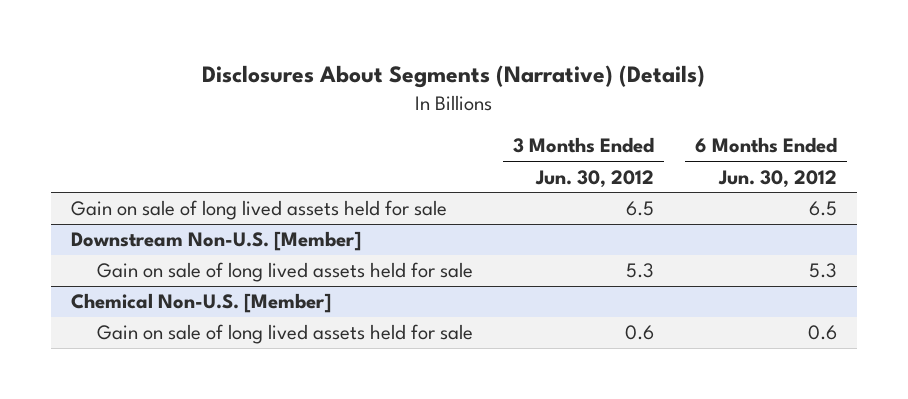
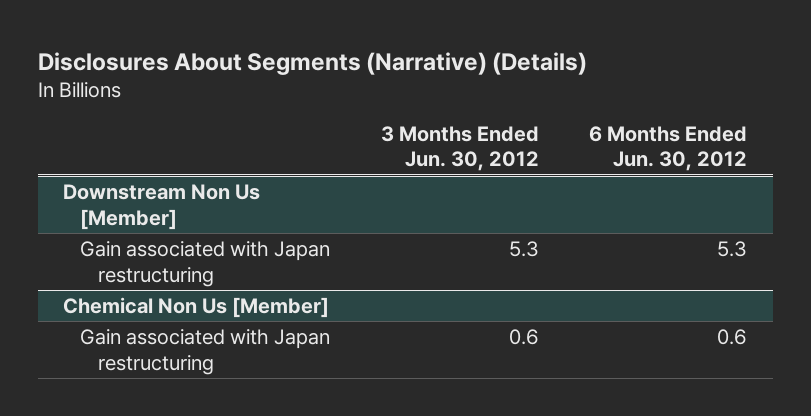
[71,200,448,221] Gain on sale of long lived assets held for sale -> none
[96,324,473,345] Gain on sale of long lived assets held for sale -> none
[71,231,362,252] Downstream Non-U.S. [Member] -> [63,183,261,230] Downstream Non Us [Member]
[96,262,473,283] Gain on sale of long lived assets held for sale -> [80,240,331,287] Gain associated with Japan restructuring
[71,293,332,314] Chemical Non-U.S. [Member] -> [63,296,330,318] Chemical Non Us [Member]
none -> [80,328,331,375] Gain associated with Japan restructuring

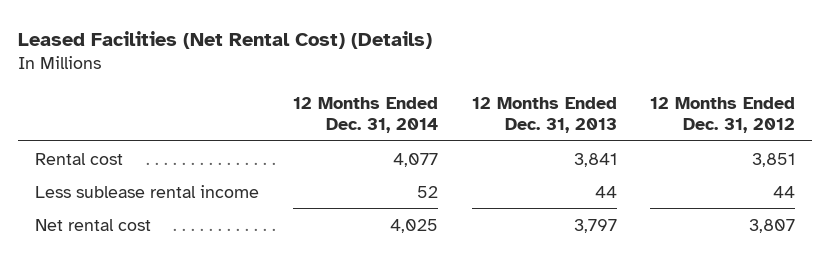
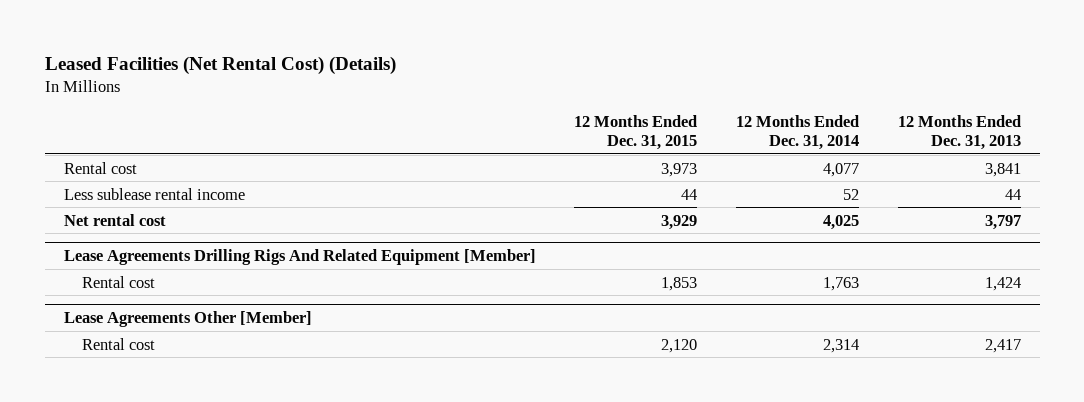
[650,97,796,134] 12 Months Ended Dec. 31, 2012 -> none
none -> [574,115,698,151] 12 Months Ended Dec. 31, 2015
none -> [63,249,536,266] Lease Agreements Drilling Rigs And Related Equipment [Member]
none -> [81,275,155,288] Rental cost
none -> [63,311,312,328] Lease Agreements Other [Member]
none -> [81,337,155,350] Rental cost

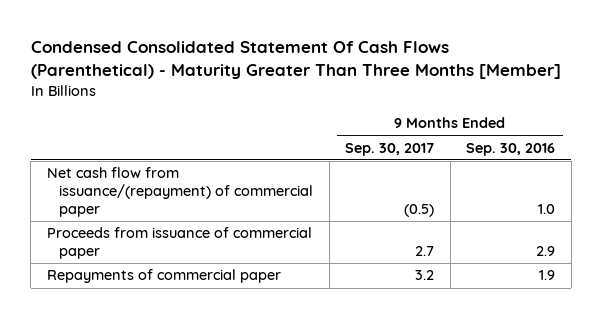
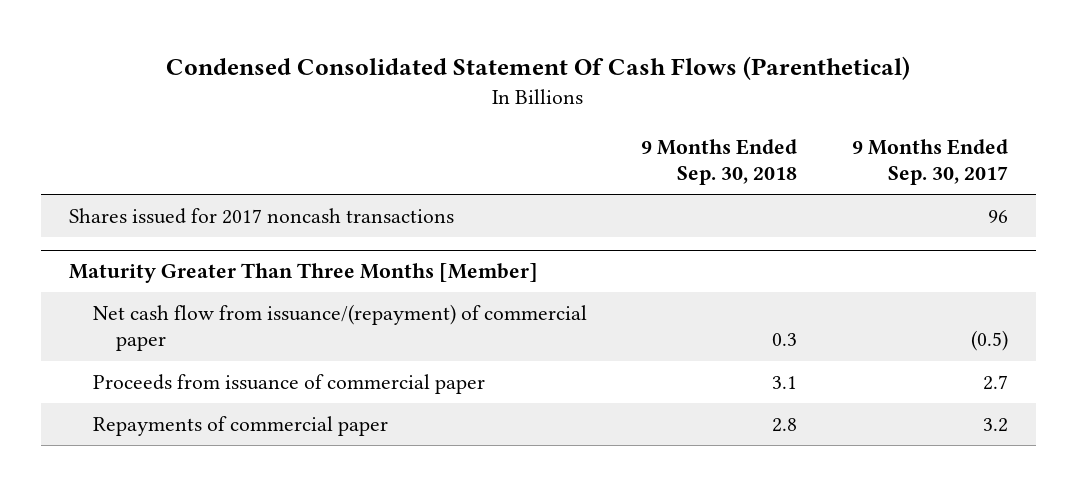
[30,41,561,80] Condensed Consolidated Statement Of Cash Flows (Parenthetical) - Maturity Greater Than Three Months [Member] -> [166,55,911,80] Condensed Consolidated Statement Of Cash Flows (Parenthetical)
[466,142,556,156] Sep. 30, 2016 -> none
none -> [641,138,798,186] 9 Months Ended Sep. 30, 2018
none -> [68,208,454,225] Shares issued for 2017 noncash transactions
none -> [68,263,538,284] Maturity Greater Than Three Months [Member]

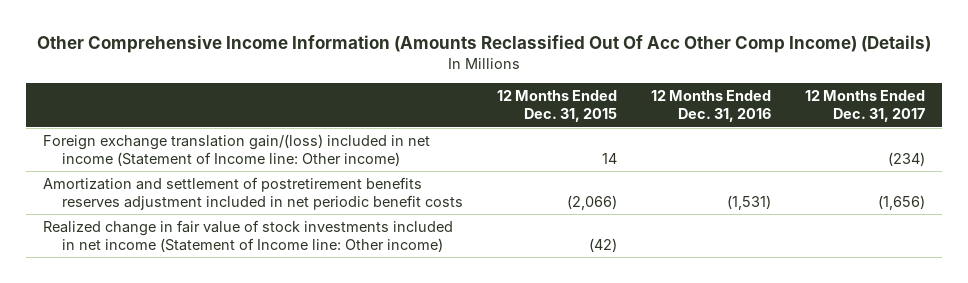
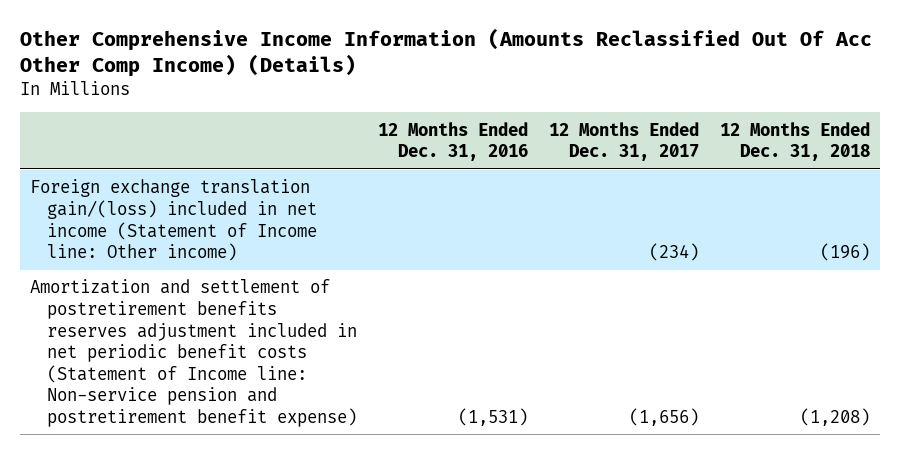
[496,90,617,123] 12 Months Ended Dec. 31, 2015 -> none
none -> [719,121,870,162] 12 Months Ended Dec. 31, 2018
[43,219,454,253] Realized change in fair value of stock investments included in net income (Statement of Income line: Other income) -> none
[43,176,463,211] Amortization and settlement of postretirement benefits reserves adjustment included in net periodic benefit costs -> [30,279,358,427] Amortization and settlement of postretirement benefits reserves adjustment included in net periodic benefit costs (Statement of Income line: Non-service pension and postretirement benefit expense)

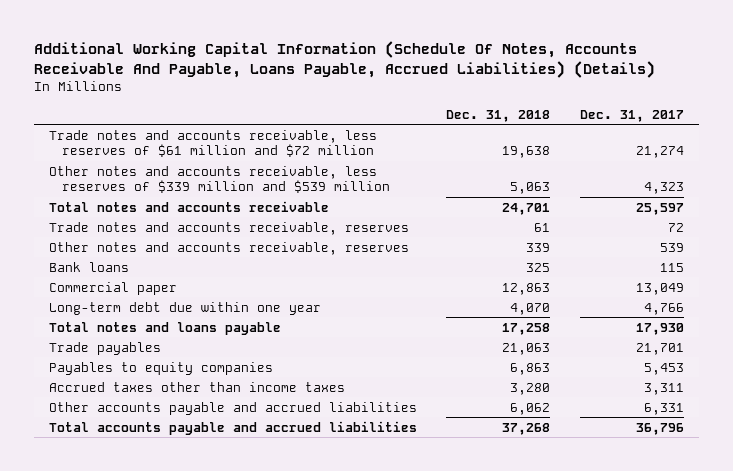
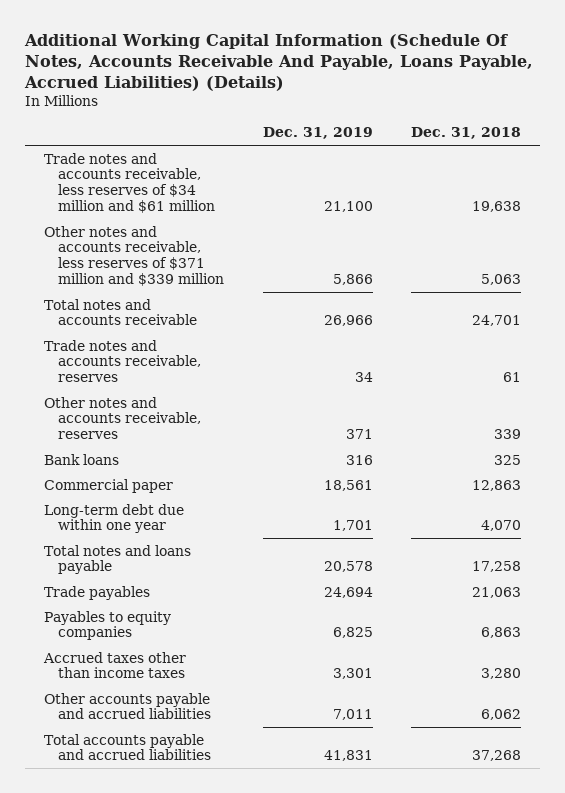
[580,109,685,122] Dec. 31, 2017 -> none
none -> [262,127,373,140] Dec. 31, 2019
[48,129,377,158] Trade notes and accounts receivable, less reserves of $61 million and $72 million -> [44,152,216,214] Trade notes and accounts receivable, less reserves of $34 million and $61 million
[48,165,391,194] Other notes and accounts receivable, less reserves of $339 million and $539 million -> [44,225,225,287] Other notes and accounts receivable, less reserves of $371 million and $339 million

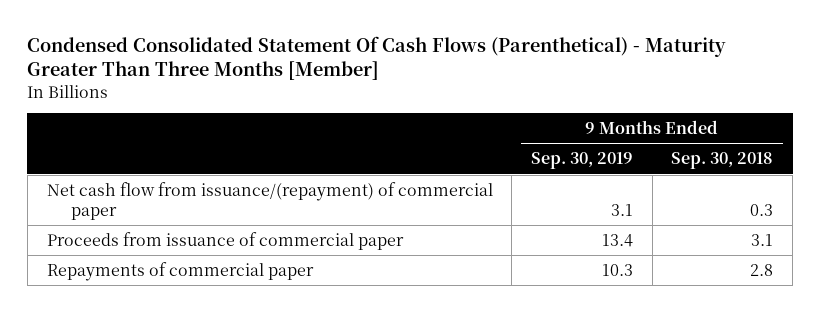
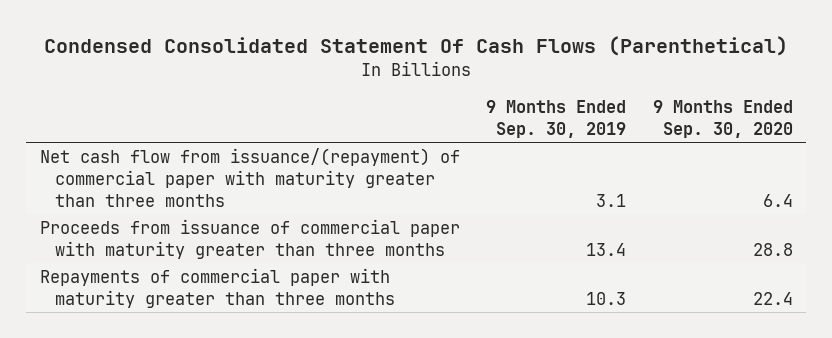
[27,35,727,81] Condensed Consolidated Statement Of Cash Flows (Parenthetical) - Maturity Greater Than Three Months [Member] -> [44,35,789,56] Condensed Consolidated Statement Of Cash Flows (Parenthetical)
[671,152,774,170] Sep. 30, 2018 -> none
none -> [652,99,793,138] 9 Months Ended Sep. 30, 2020
[46,181,493,220] Net cash flow from issuance/(repayment) of commercial paper -> [39,147,460,207] Net cash flow from issuance/(repayment) of commercial paper with maturity greater than three months
[46,231,404,250] Proceeds from issuance of commercial paper -> [39,218,460,259] Proceeds from issuance of commercial paper with maturity greater than three months
[46,261,314,281] Repayments of commercial paper -> [39,267,396,308] Repayments of commercial paper with maturity greater than three months

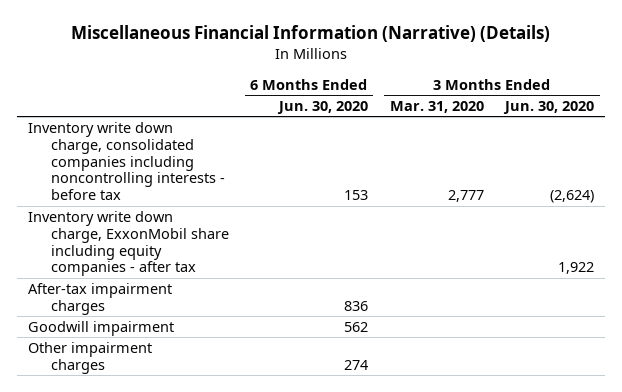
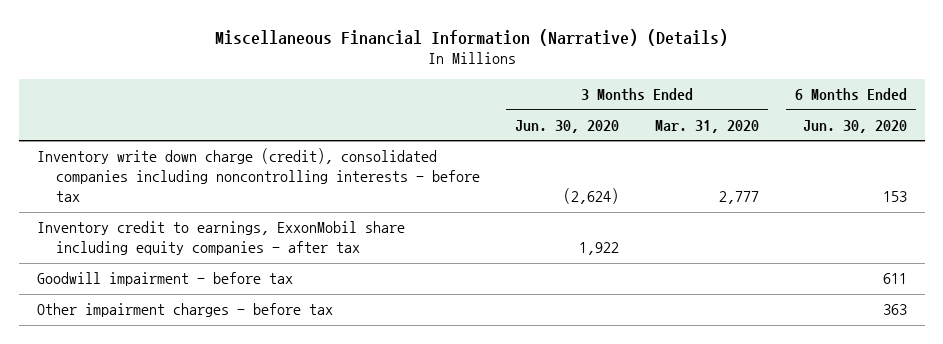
[27,282,172,315] After-tax impairment charges -> none
[27,121,225,201] Inventory write down charge, consolidated companies including noncontrolling interests - before tax -> [36,148,480,203] Inventory write down charge (credit), consolidated companies including noncontrolling interests - before tax
[27,210,229,277] Inventory write down charge, ExxonMobil share including equity companies - after tax -> [36,221,405,256] Inventory credit to earnings, ExxonMobil share including equity companies - after tax
[27,320,174,336] Goodwill impairment -> [36,272,293,287] Goodwill impairment - before tax
[343,321,368,332] 562 -> [882,273,907,285] 611
[27,341,152,374] Other impairment charges -> [36,303,333,318] Other impairment charges - before tax
[343,359,368,370] 274 -> [882,304,907,316] 363

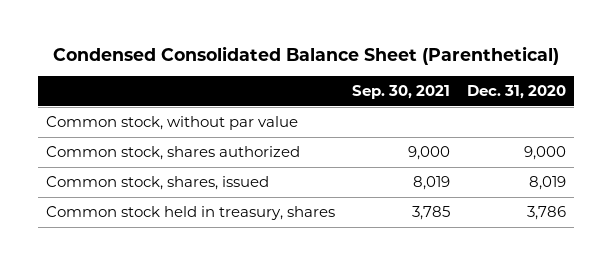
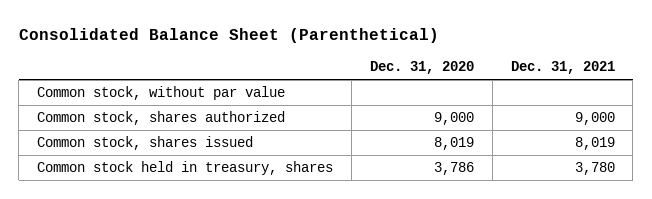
[53,46,560,66] Condensed Consolidated Balance Sheet (Parenthetical) -> [18,28,439,44] Consolidated Balance Sheet (Parenthetical)
[352,85,451,100] Sep. 30, 2021 -> none
none -> [510,61,615,75] Dec. 31, 2021
[46,176,270,191] Common stock, shares, issued -> [36,136,253,151] Common stock, shares issued

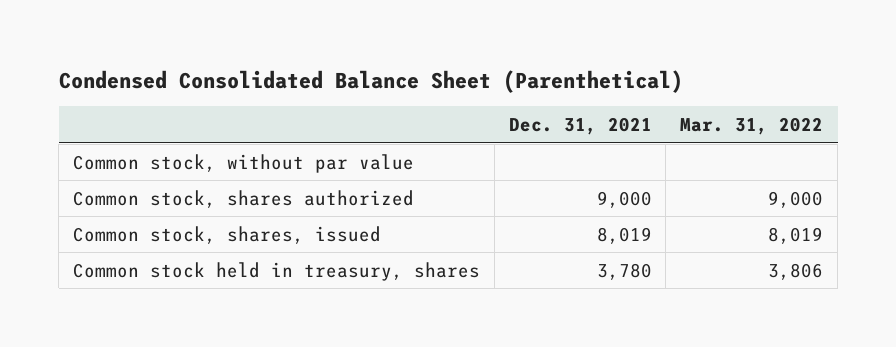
[18,28,439,44] Consolidated Balance Sheet (Parenthetical) -> [58,69,683,93] Condensed Consolidated Balance Sheet (Parenthetical)
[369,61,474,75] Dec. 31, 2020 -> none
none -> [680,116,824,135] Mar. 31, 2022
[36,136,253,151] Common stock, shares issued -> [73,225,382,244] Common stock, shares, issued

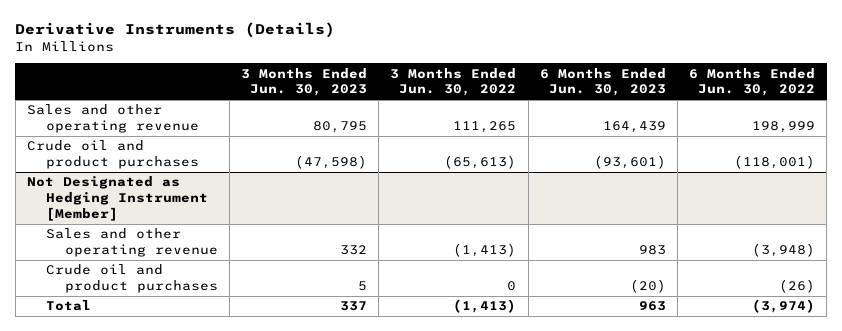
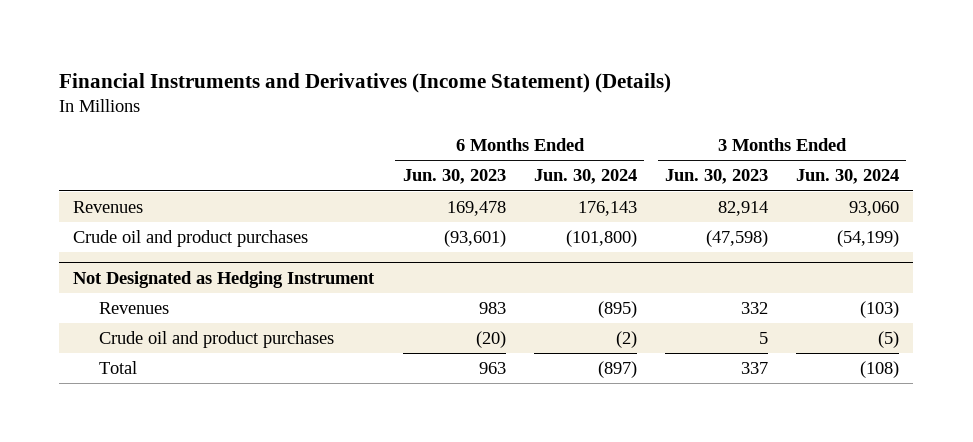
[15,22,336,39] Derivative Instruments (Details) -> [59,72,672,93] Financial Instruments and Derivatives (Income Statement) (Details)
[390,67,517,97] 3 Months Ended Jun. 30, 2022 -> none
[689,67,816,97] 6 Months Ended Jun. 30, 2022 -> none
none -> [533,169,637,185] Jun. 30, 2024
none -> [796,169,900,185] Jun. 30, 2024
[26,104,199,134] Sales and other operating revenue -> none
none -> [73,200,144,213] Revenues
[26,176,208,221] Not Designated as Hedging Instrument [Member] -> [73,270,376,288] Not Designated as Hedging Instrument
[45,228,218,258] Sales and other operating revenue -> [98,301,169,314] Revenues

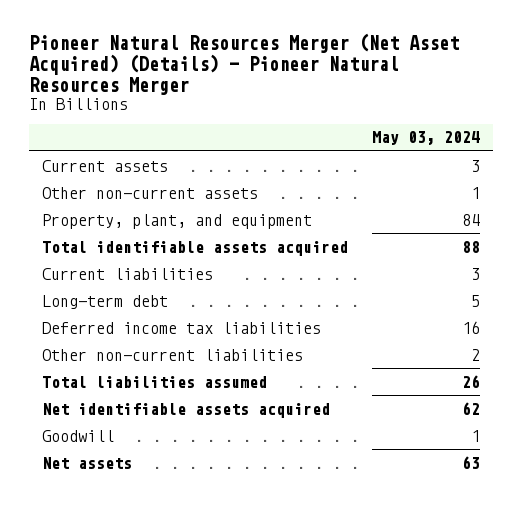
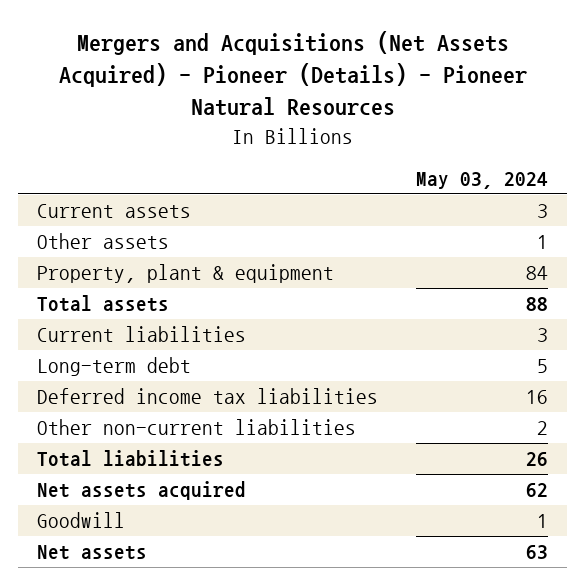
[29,33,460,95] Pioneer Natural Resources Merger (Net Asset Acquired) (Details) - Pioneer Natural Resources Merger -> [58,30,527,117] Mergers and Acquisitions (Net Assets Acquired) - Pioneer (Details) - Pioneer Natural Resources
[41,186,258,199] Other non-current assets -> [36,232,169,249] Other assets
[41,213,312,229] Property, plant, and equipment -> [36,263,334,283] Property, plant & equipment
[41,240,348,256] Total identifiable assets acquired -> [36,294,169,312] Total assets
[41,375,267,388] Total liabilities assumed -> [36,449,224,467] Total liabilities
[41,402,330,418] Net identifiable assets acquired -> [36,480,246,500] Net assets acquired

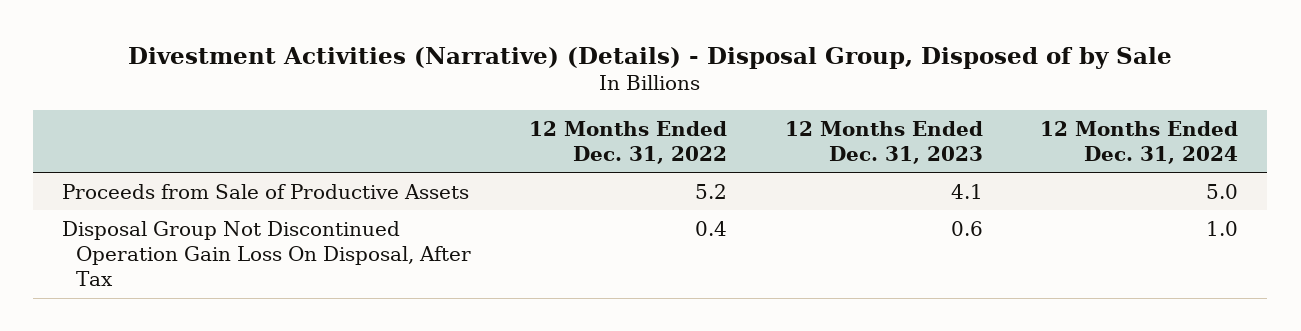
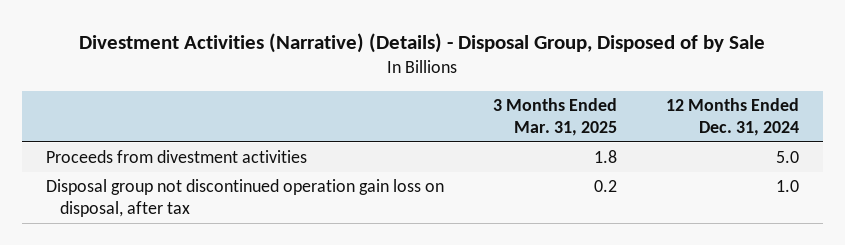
[529,120,728,164] 12 Months Ended Dec. 31, 2022 -> none
[784,120,983,164] 12 Months Ended Dec. 31, 2023 -> none
none -> [492,98,617,136] 3 Months Ended Mar. 31, 2025
[62,183,470,199] Proceeds from Sale of Productive Assets -> [46,150,308,164] Proceeds from divestment activities
[62,220,472,287] Disposal Group Not Discontinued Operation Gain Loss On Disposal, After Tax -> [46,179,445,217] Disposal group not discontinued operation gain loss on disposal, after tax

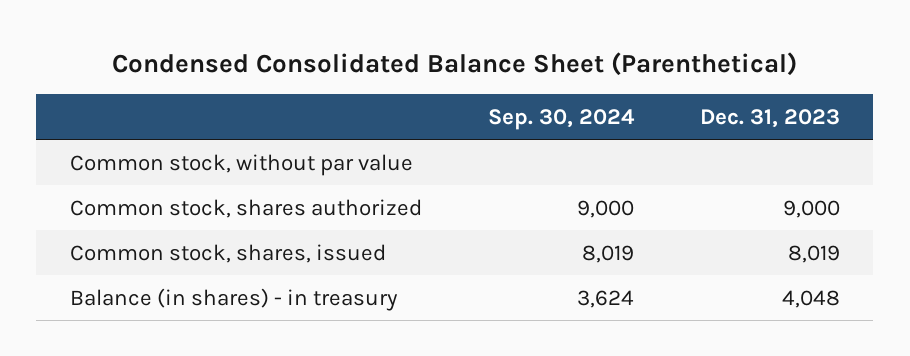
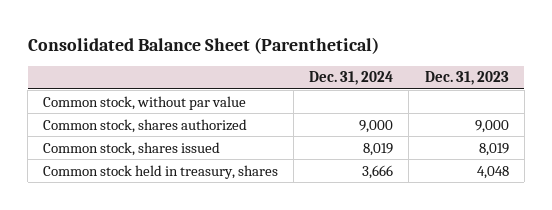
[111,51,797,76] Condensed Consolidated Balance Sheet (Parenthetical) -> [27,36,379,54] Consolidated Balance Sheet (Parenthetical)
[487,109,635,131] Sep. 30, 2024 -> none
none -> [309,71,394,86] Dec. 31, 2024
[69,243,386,263] Common stock, shares, issued -> [43,141,221,156] Common stock, shares issued
[69,287,398,311] Balance (in shares) - in treasury -> [43,164,279,179] Common stock held in treasury, shares

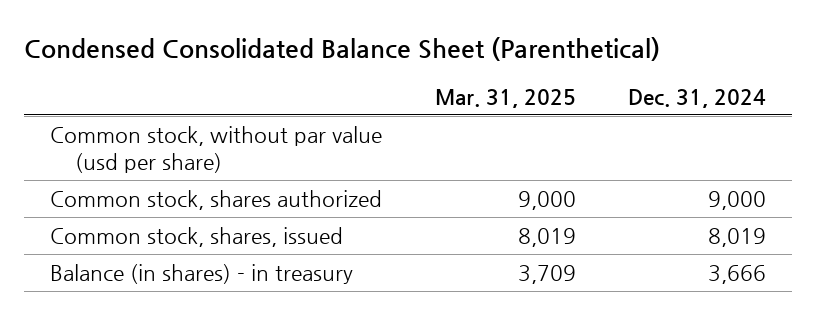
[27,36,379,54] Consolidated Balance Sheet (Parenthetical) -> [23,36,660,61] Condensed Consolidated Balance Sheet (Parenthetical)
[424,71,509,86] Dec. 31, 2023 -> none
none -> [434,88,576,108] Mar. 31, 2025
[43,95,247,110] Common stock, without par value -> [50,125,383,173] Common stock, without par value (usd per share)
[43,141,221,156] Common stock, shares issued -> [50,226,344,247] Common stock, shares, issued
[43,164,279,179] Common stock held in treasury, shares -> [50,263,354,284] Balance (in shares) - in treasury

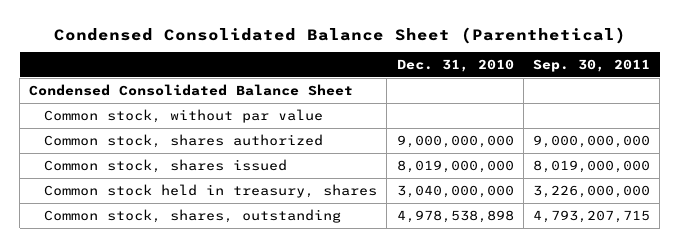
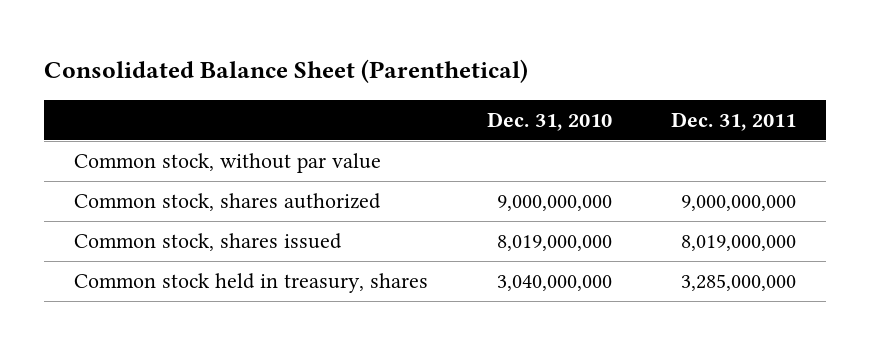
[53,26,626,44] Condensed Consolidated Balance Sheet (Parenthetical) -> [44,59,529,84] Consolidated Balance Sheet (Parenthetical)
[532,59,650,73] Sep. 30, 2011 -> none
none -> [670,112,796,132] Dec. 31, 2011
[29,83,354,96] Condensed Consolidated Balance Sheet -> none
[44,208,342,223] Common stock, shares, outstanding -> none

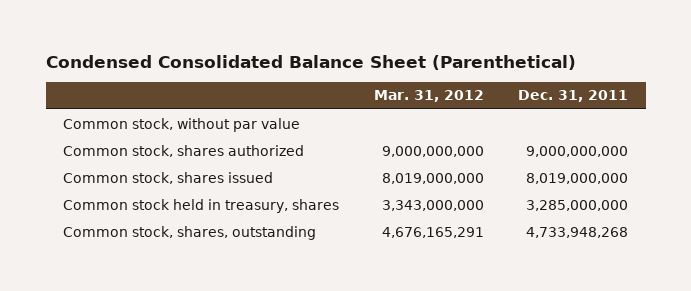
[44,59,529,84] Consolidated Balance Sheet (Parenthetical) -> [45,54,576,70] Condensed Consolidated Balance Sheet (Parenthetical)
[486,112,612,132] Dec. 31, 2010 -> none
none -> [373,90,484,103] Mar. 31, 2012
none -> [62,225,316,240] Common stock, shares, outstanding

